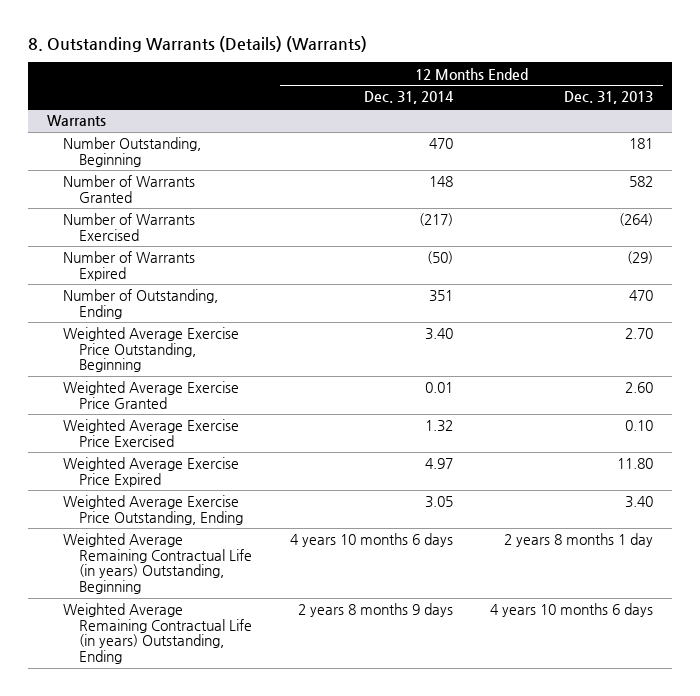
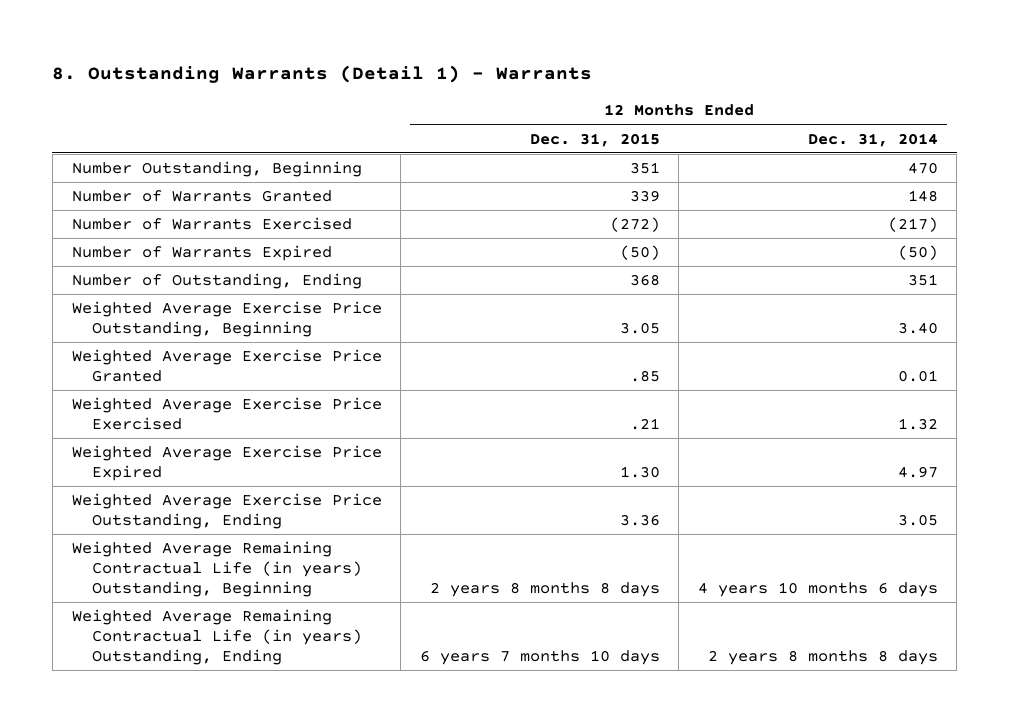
[28,36,368,53] 8. Outstanding Warrants (Details) (Warrants) -> [52,65,593,84] 8. Outstanding Warrants (Detail 1) - Warrants
[564,91,654,105] Dec. 31, 2013 -> none
none -> [529,132,660,147] Dec. 31, 2015
[47,115,107,127] Warrants -> none
[297,603,453,618] 2 years 8 months 9 days -> [707,649,938,665] 2 years 8 months 8 days

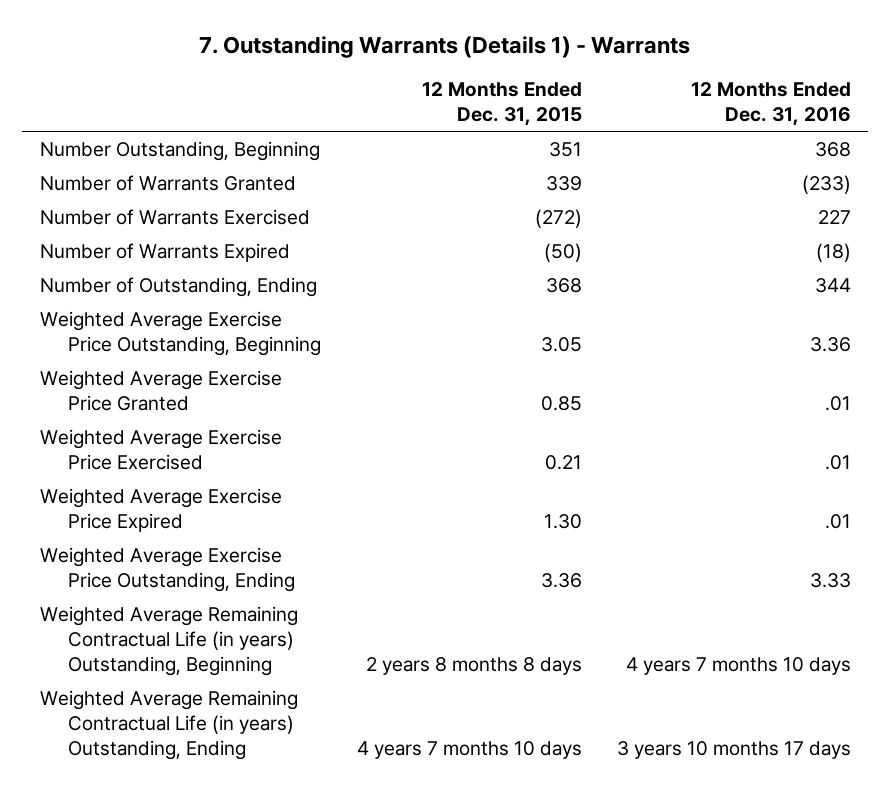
[52,65,593,84] 8. Outstanding Warrants (Detail 1) - Warrants -> [199,35,691,58] 7. Outstanding Warrants (Details 1) - Warrants
[807,132,938,147] Dec. 31, 2014 -> none
none -> [690,82,851,127] 12 Months Ended Dec. 31, 2016
[629,369,660,382] .85 -> [540,395,582,411] 0.85
[629,417,660,430] .21 -> [544,454,582,470] 0.21
[419,649,660,665] 6 years 7 months 10 days -> [356,740,582,759] 4 years 7 months 10 days

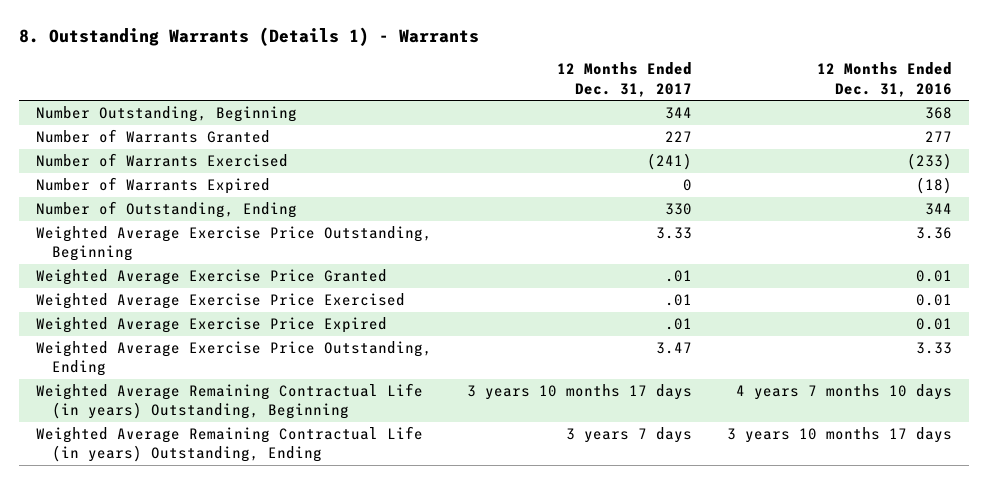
[199,35,691,58] 7. Outstanding Warrants (Details 1) - Warrants -> [18,27,479,47] 8. Outstanding Warrants (Details 1) - Warrants
[421,82,582,127] 12 Months Ended Dec. 31, 2015 -> none
none -> [556,62,692,97] 12 Months Ended Dec. 31, 2017
[801,175,851,195] (233) -> [924,131,952,143] 277
[817,210,851,225] 227 -> [906,153,952,171] (233)
[824,395,851,411] .01 -> [915,270,952,283] 0.01
[824,454,851,470] .01 -> [915,294,952,307] 0.01
[824,513,851,529] .01 -> [915,318,952,331] 0.01

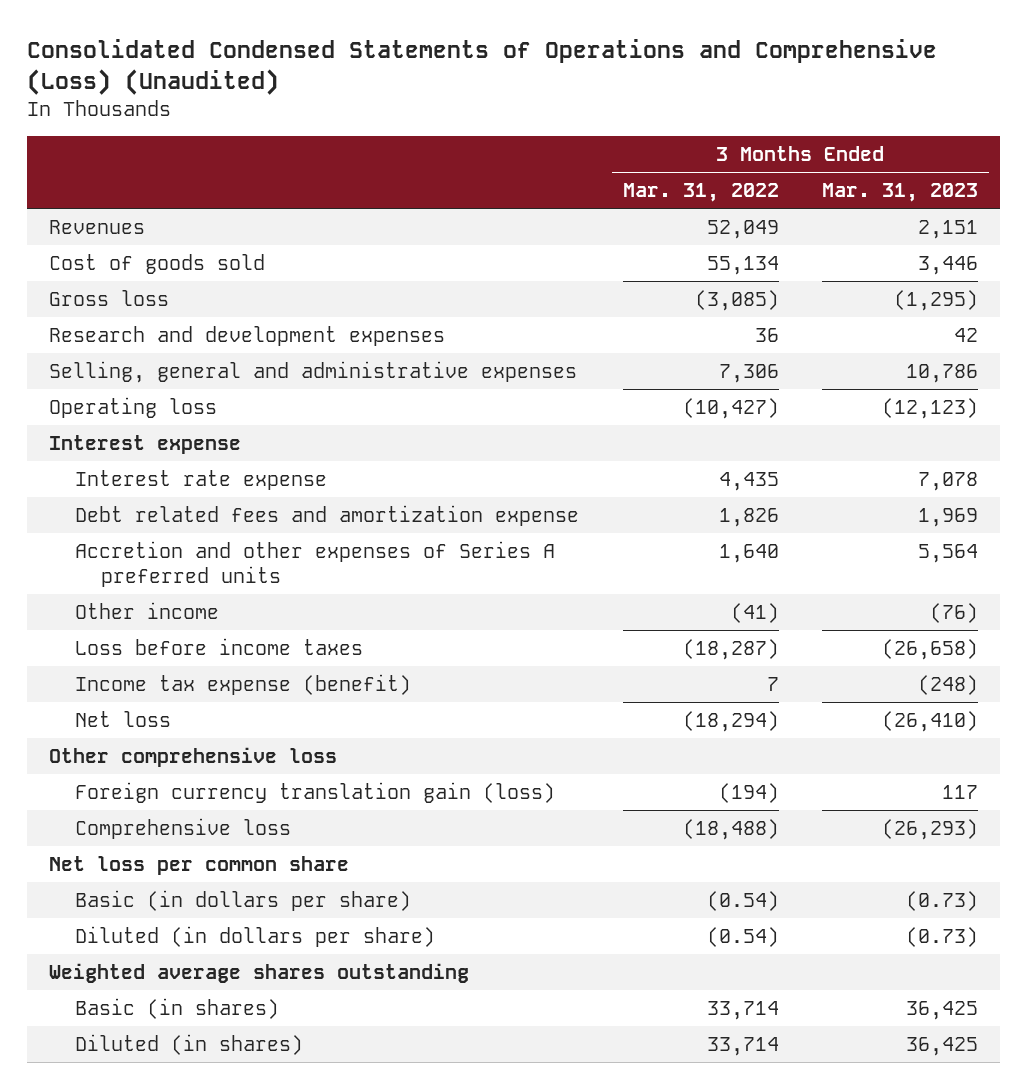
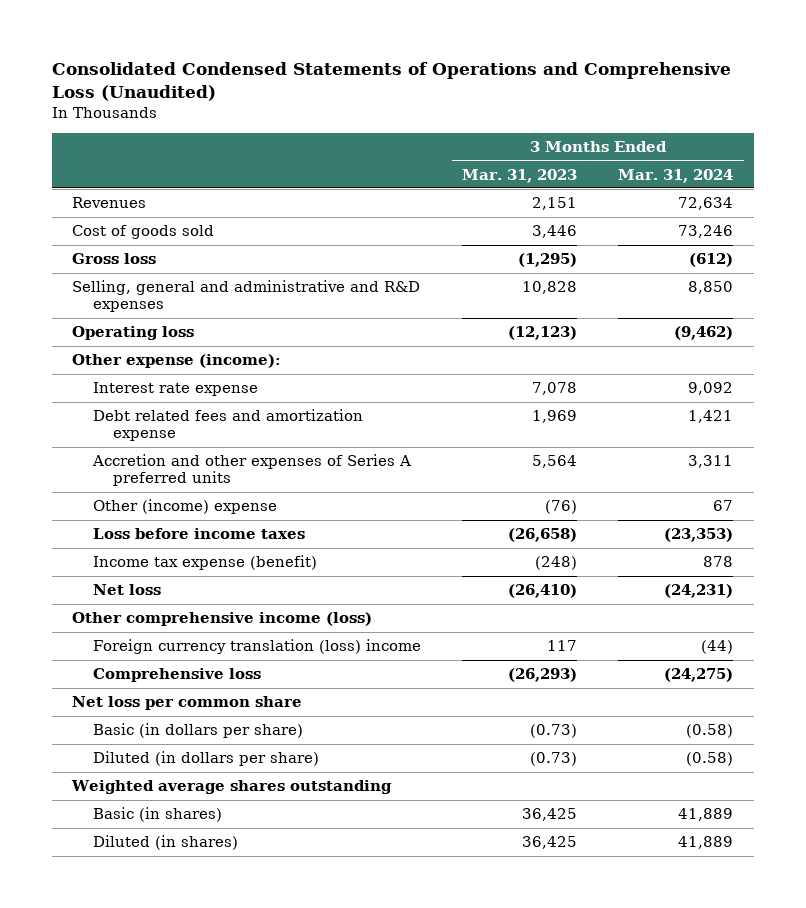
[26,38,937,95] Consolidated Condensed Statements of Operations and Comprehensive (Loss) (Unaudited) -> [51,61,731,101] Consolidated Condensed Statements of Operations and Comprehensive Loss (Unaudited)
[622,183,779,203] Mar. 31, 2022 -> none
none -> [618,168,734,183] Mar. 31, 2024
[48,326,445,347] Research and development expenses -> none
[48,361,577,384] Selling, general and administrative expenses -> [72,280,421,313] Selling, general and administrative and R&D expenses
[906,364,979,384] 10,786 -> [522,281,578,295] 10,828
[48,435,241,455] Interest expense -> none
none -> [72,354,282,369] Other expense (income):
[74,602,219,620] Other income -> [92,499,277,515] Other (income) expense
[48,747,337,768] Other comprehensive loss -> [72,612,373,627] Other comprehensive income (loss)
[74,782,555,804] Foreign currency translation gain (loss) -> [92,639,421,655] Foreign currency translation (loss) income

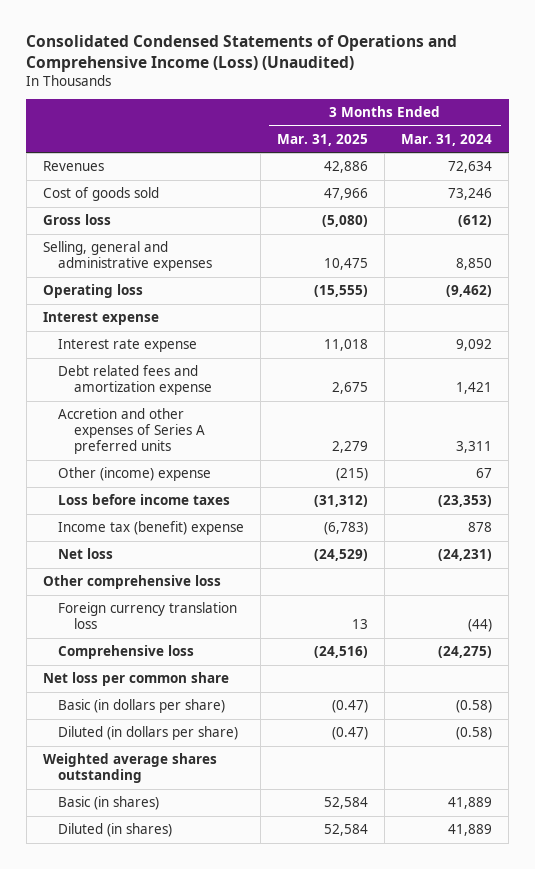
[51,61,731,101] Consolidated Condensed Statements of Operations and Comprehensive Loss (Unaudited) -> [26,34,458,72] Consolidated Condensed Statements of Operations and Comprehensive Income (Loss) (Unaudited)
[462,168,578,183] Mar. 31, 2023 -> none
none -> [277,133,369,146] Mar. 31, 2025
[72,280,421,313] Selling, general and administrative and R&D expenses -> [42,241,213,272] Selling, general and administrative expenses
[72,354,282,369] Other expense (income): -> none
none -> [42,312,159,326] Interest expense
[92,555,317,571] Income tax expense (benefit) -> [58,521,245,536] Income tax (benefit) expense
[72,612,373,627] Other comprehensive income (loss) -> [42,575,221,590] Other comprehensive loss
[92,639,421,655] Foreign currency translation (loss) income -> [58,602,238,630] Foreign currency translation loss

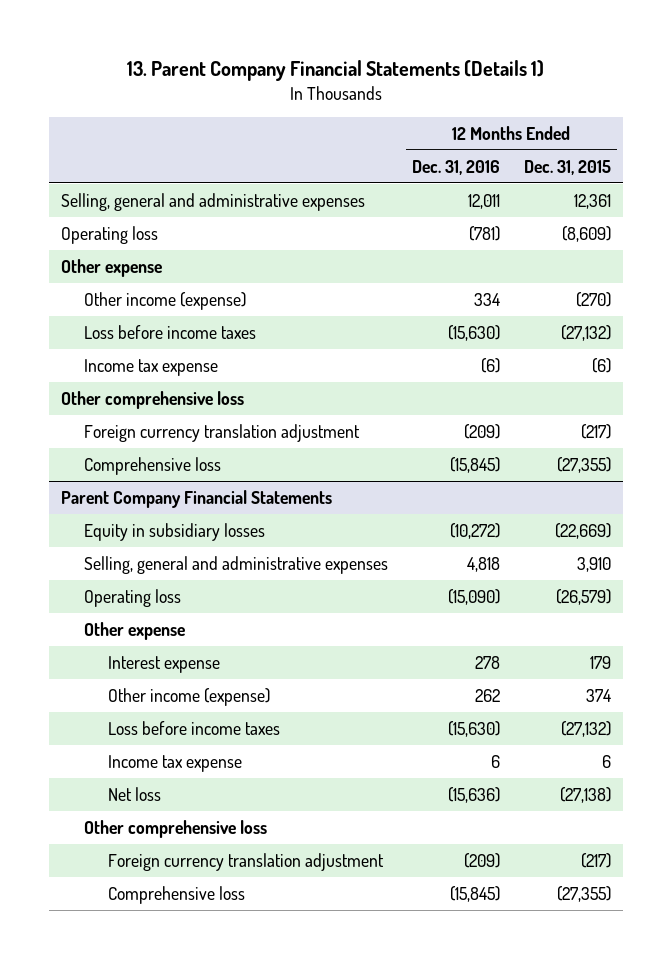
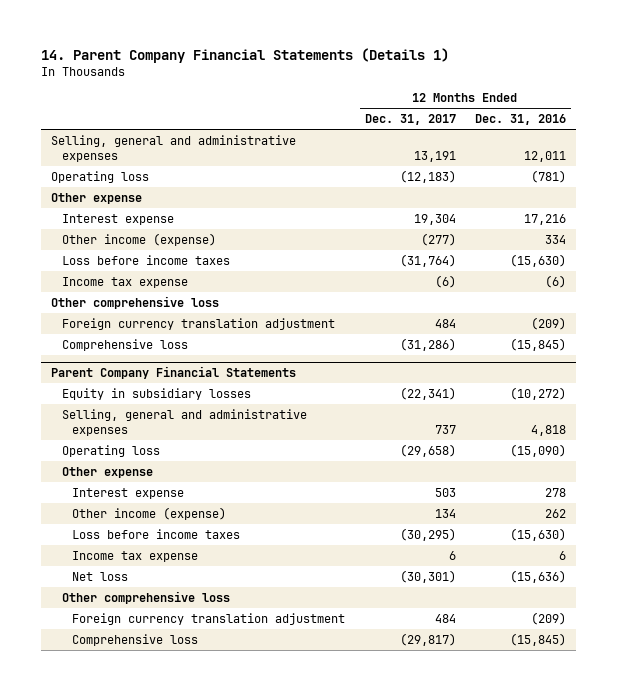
[126,60,544,82] 13. Parent Company Financial Statements (Details 1) -> [41,47,450,63] 14. Parent Company Financial Statements (Details 1)
[523,159,611,175] Dec. 31, 2015 -> none
none -> [364,114,456,126] Dec. 31, 2017
none -> [61,213,174,225] Interest expense

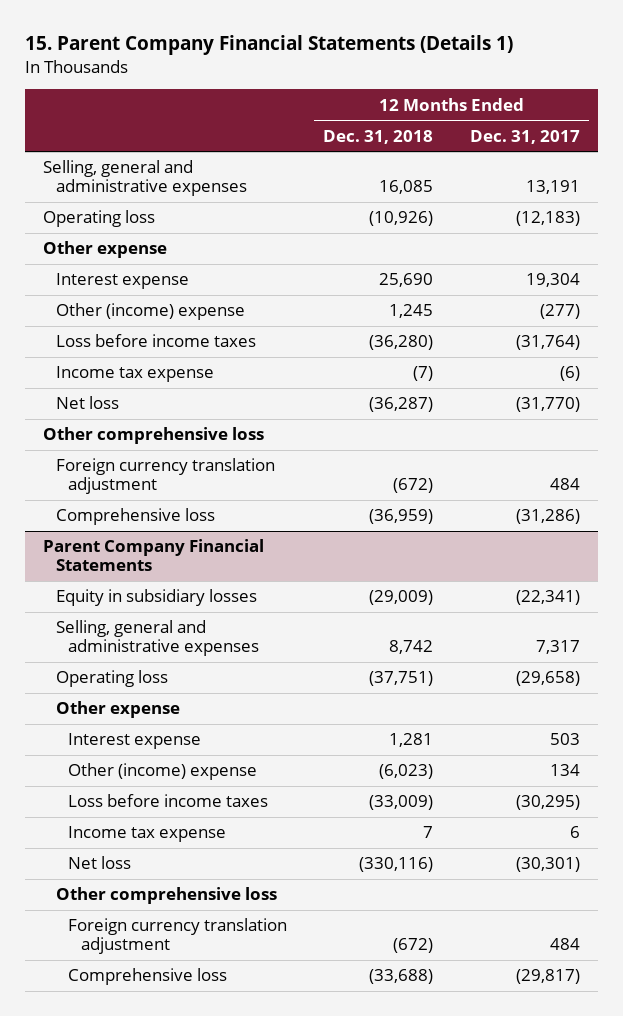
[41,47,450,63] 14. Parent Company Financial Statements (Details 1) -> [24,35,513,56] 15. Parent Company Financial Statements (Details 1)
[475,114,567,126] Dec. 31, 2016 -> none
none -> [323,129,434,144] Dec. 31, 2018
[61,232,216,246] Other income (expense) -> [55,303,245,321] Other (income) expense
none -> [55,396,119,410] Net loss
[434,424,456,434] 737 -> [535,640,580,655] 7,317
[71,506,226,520] Other income (expense) -> [68,763,258,781] Other (income) expense

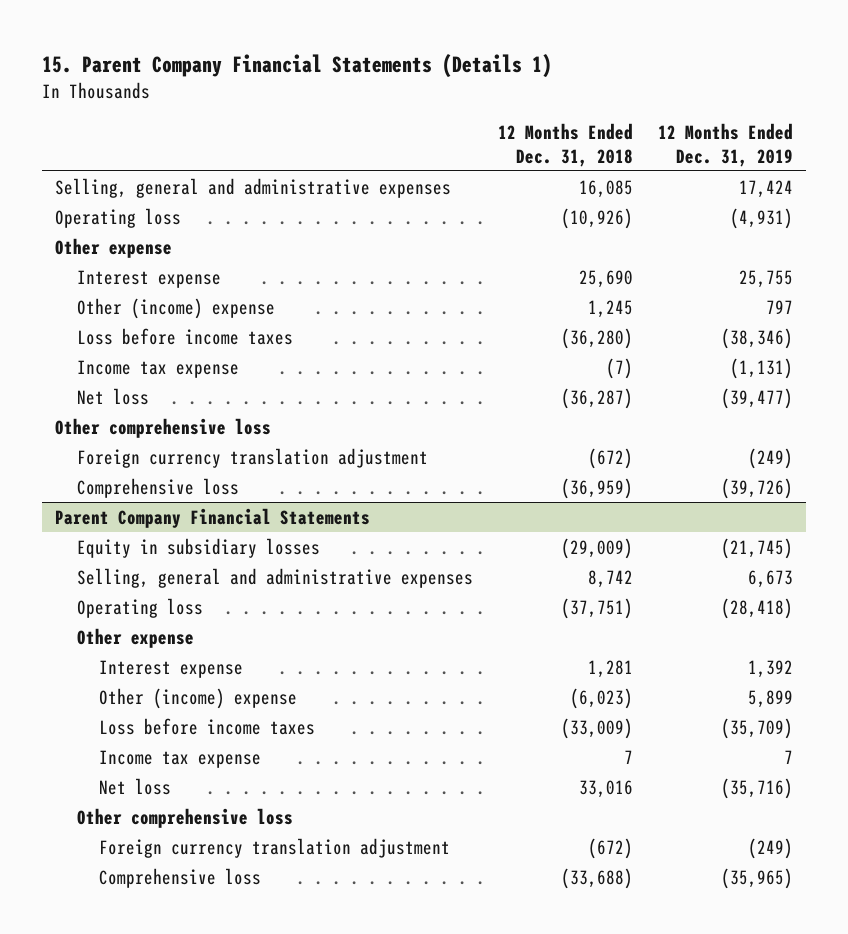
[469,129,580,144] Dec. 31, 2017 -> none
none -> [658,122,794,167] 12 Months Ended Dec. 31, 2019
[359,857,434,873] (330,116) -> [578,779,633,798] 33,016

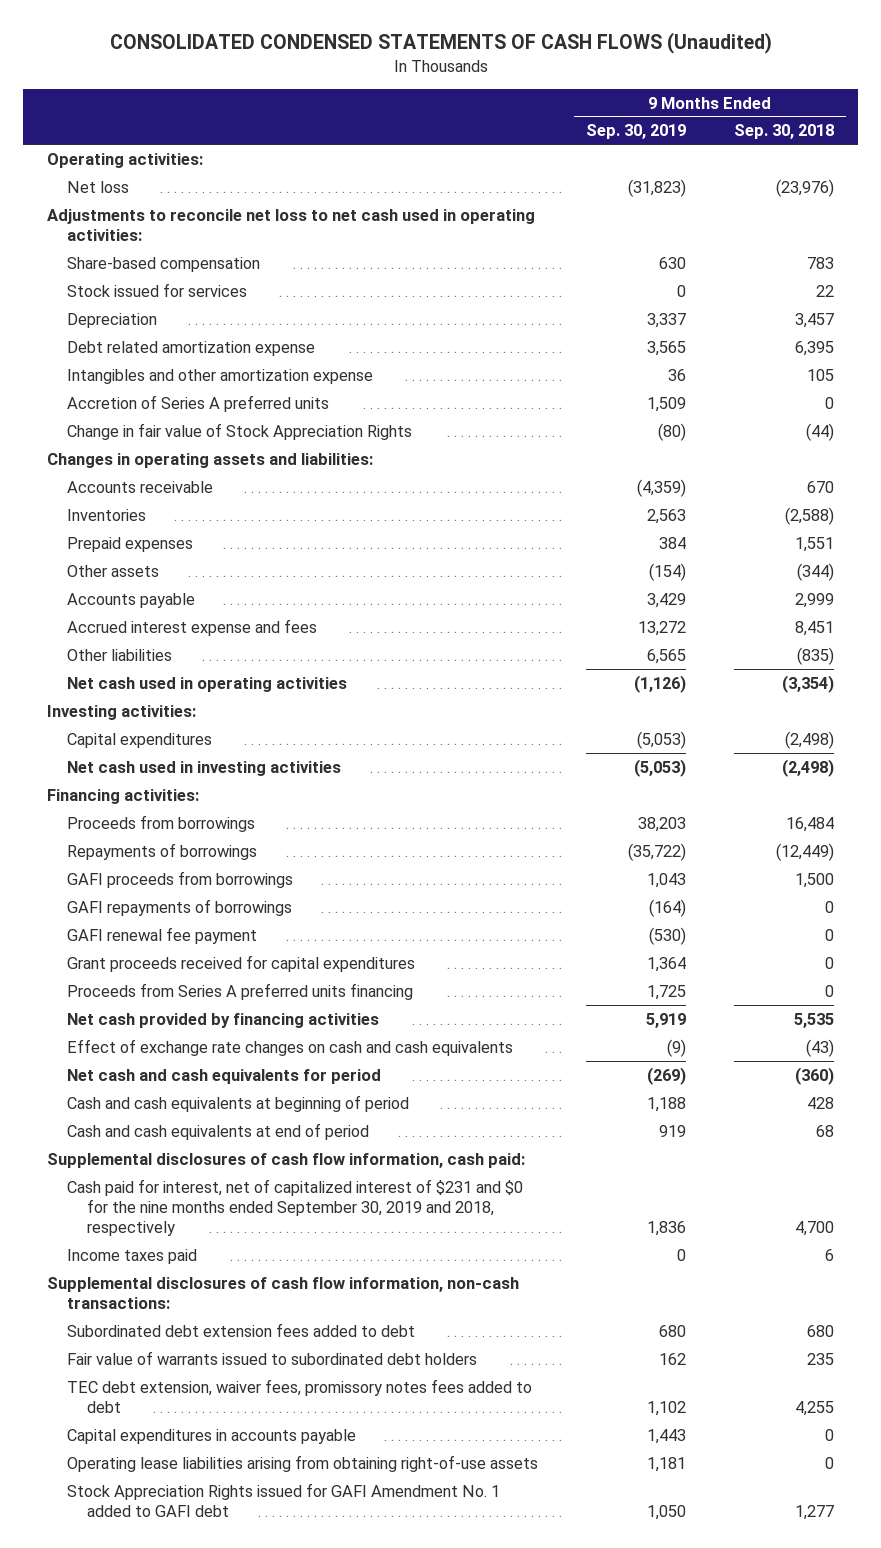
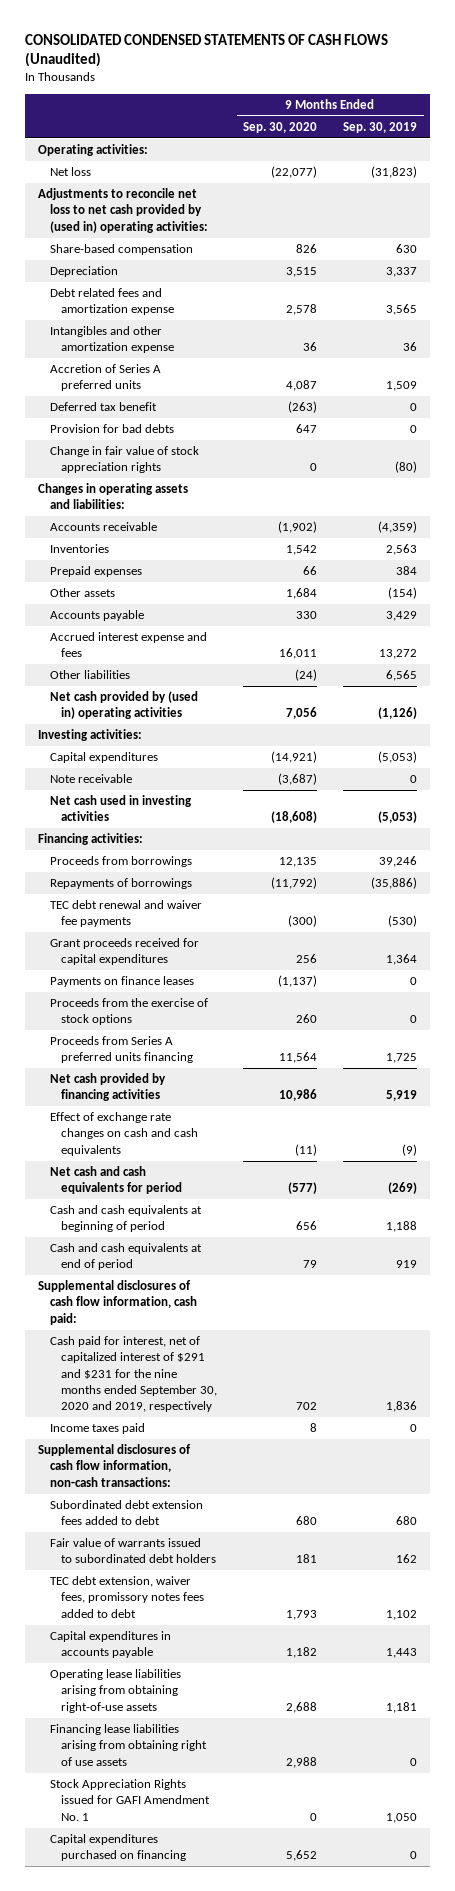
[733,124,834,140] Sep. 30, 2018 -> none
none -> [243,121,318,133] Sep. 30, 2020
[47,208,536,241] Adjustments to reconcile net loss to net cash used in operating activities: -> [38,188,208,233] Adjustments to reconcile net loss to net cash provided by (used in) operating activities:
[67,282,248,297] Stock issued for services -> none
[67,340,316,356] Debt related amortization expense -> [49,288,175,316] Debt related fees and amortization expense
none -> [49,402,157,412] Deferred tax benefit
none -> [49,424,174,434] Provision for bad debts
[67,422,413,440] Change in fair value of Stock Appreciation Rights -> [49,446,199,474] Change in fair value of stock appreciation rights
[67,676,348,692] Net cash used in operating activities -> [49,691,198,720] Net cash provided by (used in) operating activities
none -> [49,774,132,784] Note receivable
[67,870,294,888] GAFI proceeds from borrowings -> none
[67,898,293,916] GAFI repayments of borrowings -> none
[67,926,258,944] GAFI renewal fee payment -> none
[637,816,686,832] 38,203 -> [379,856,418,868] 39,246
[627,842,686,861] (35,722) -> [371,877,418,890] (35,886)
none -> [49,900,202,928] TEC debt renewal and waiver fee payments
none -> [49,976,194,988] Payments on finance leases
none -> [49,998,208,1026] Proceeds from the exercise of stock options
[67,1178,524,1236] Cash paid for interest, net of capitalized interest of $231 and $0 for the nine months ended September 30, 2019 and 2018, respectively -> [49,1336,218,1413] Cash paid for interest, net of capitalized interest of $291 and $231 for the nine months ended September 30, 2020 and 2019, respectively
none -> [49,1724,208,1766] Financing lease liabilities arising from obtaining right of use assets
[67,1482,501,1517] Stock Appreciation Rights issued for GAFI Amendment No. 1 added to GAFI debt -> [49,1779,211,1821] Stock Appreciation Rights issued for GAFI Amendment No. 1
none -> [49,1834,187,1862] Capital expenditures purchased on financing

